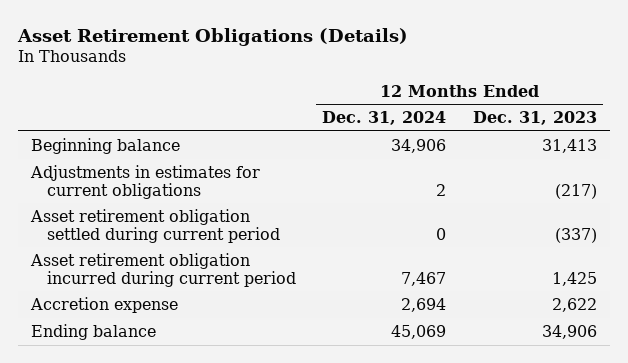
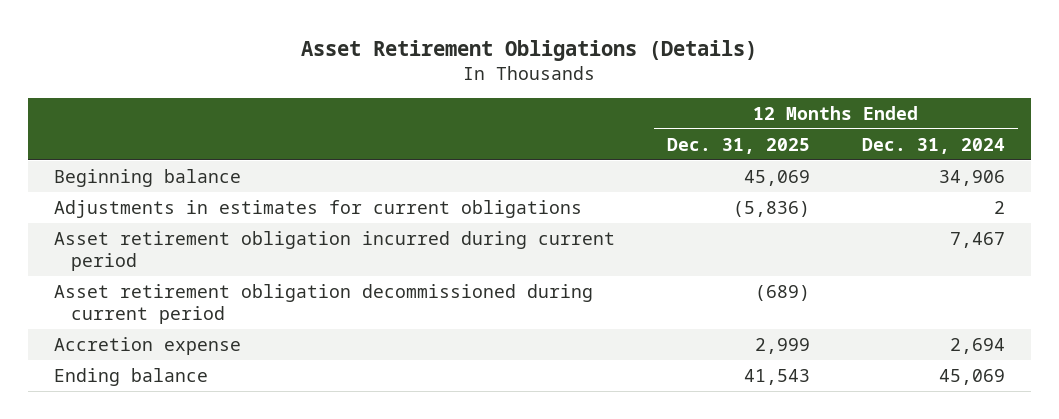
[472,111,597,126] Dec. 31, 2023 -> none
none -> [666,137,810,154] Dec. 31, 2025
[29,208,281,243] Asset retirement obligation settled during current period -> none
none -> [54,283,594,325] Asset retirement obligation decommissioned during current period

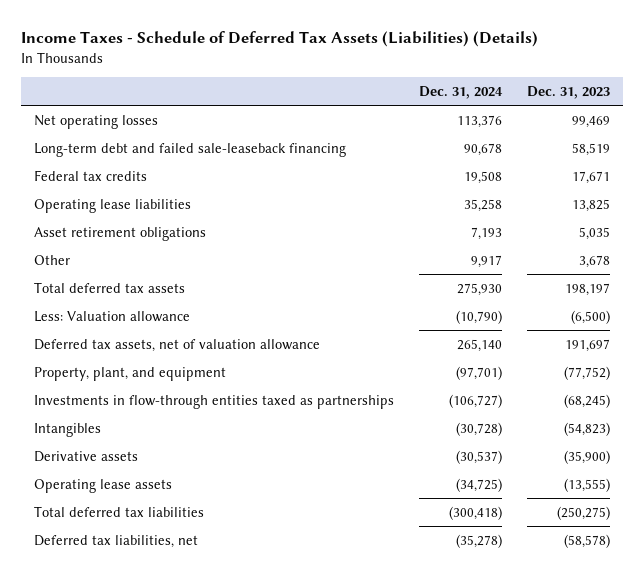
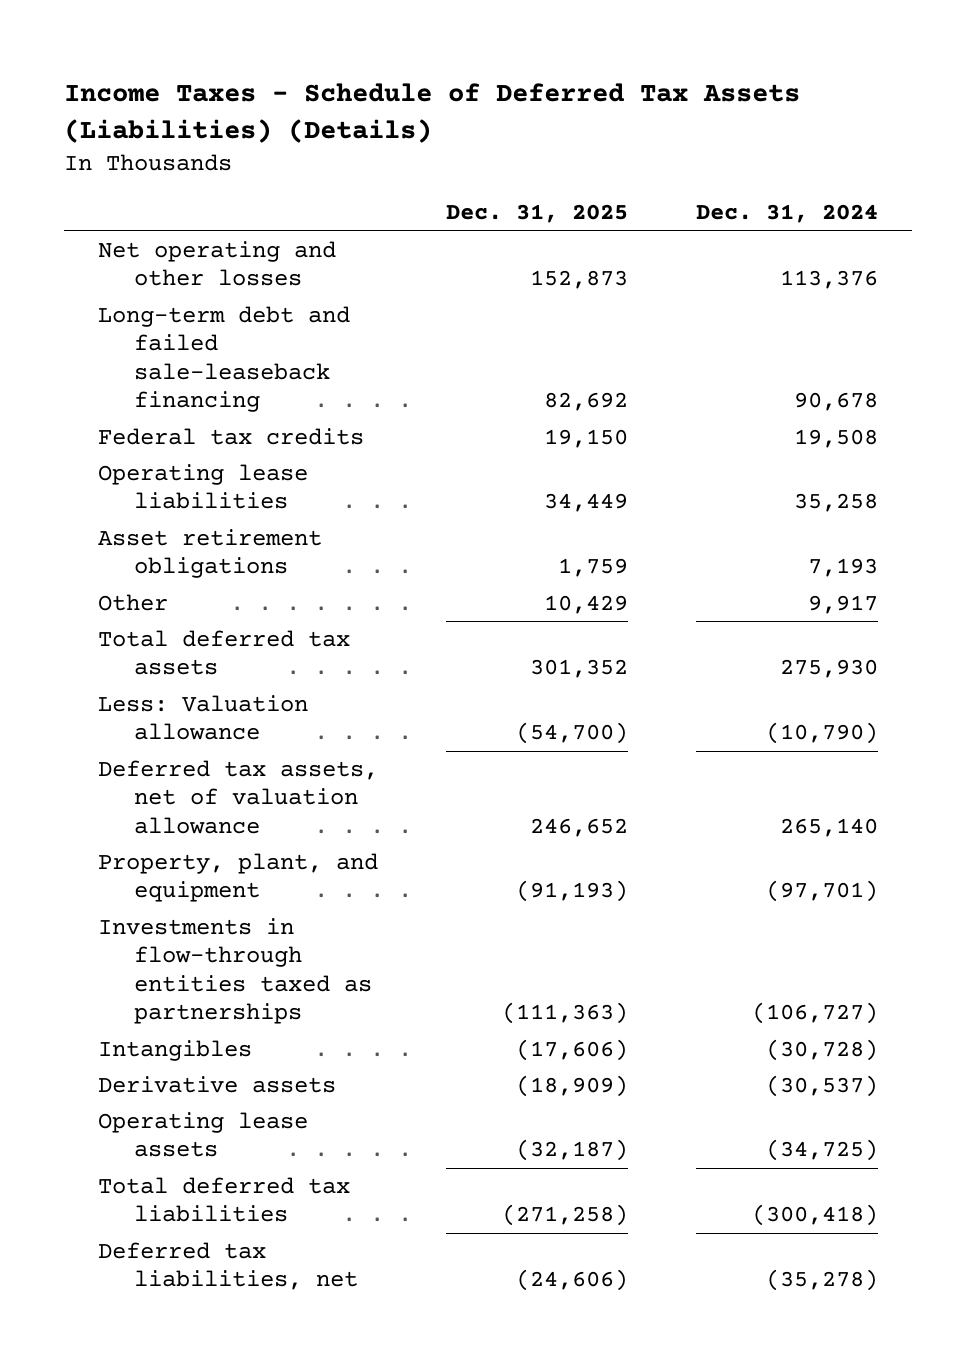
[527,85,611,99] Dec. 31, 2023 -> none
none -> [446,204,629,224] Dec. 31, 2025
[33,114,158,129] Net operating losses -> [98,241,337,287] Net operating and other losses

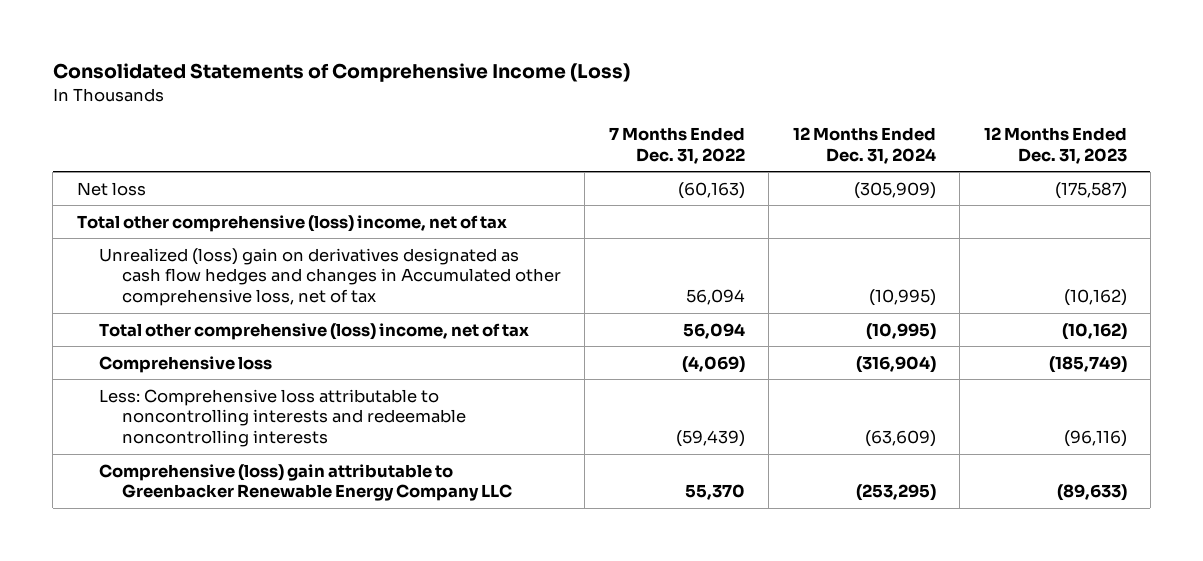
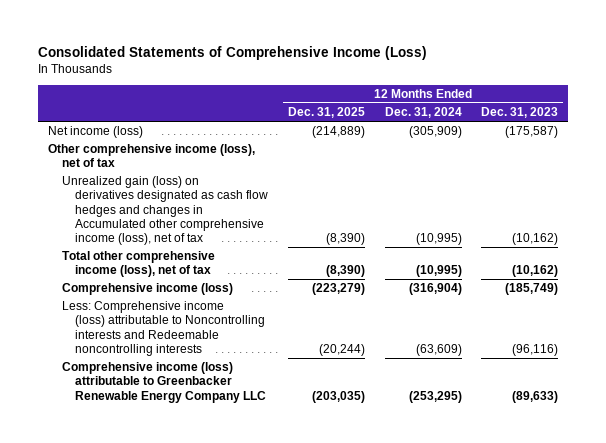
[608,127,745,164] 7 Months Ended Dec. 31, 2022 -> none
none -> [288,107,366,119] Dec. 31, 2025
[76,181,146,196] Net loss -> [47,126,143,139] Net income (loss)
[76,214,507,232] Total other comprehensive (loss) income, net of tax -> [47,144,255,168] Other comprehensive income (loss), net of tax
[99,247,561,307] Unrealized (loss) gain on derivatives designated as cash flow hedges and changes in Accumulated other comprehensive loss, net of tax -> [61,176,269,246] Unrealized gain (loss) on derivatives designated as cash flow hedges and changes in Accumulated other comprehensive income (loss), net of tax
[99,322,530,340] Total other comprehensive (loss) income, net of tax -> [61,251,215,278] Total other comprehensive income (loss), net of tax
[99,355,273,373] Comprehensive loss -> [61,283,233,296] Comprehensive income (loss)
[99,388,466,448] Less: Comprehensive loss attributable to noncontrolling interests and redeemable noncontrolling interests -> [61,301,266,356] Less: Comprehensive income (loss) attributable to Noncontrolling interests and Redeemable noncontrolling interests
[99,463,512,502] Comprehensive (loss) gain attributable to Greenbacker Renewable Energy Company LLC -> [61,362,267,403] Comprehensive income (loss) attributable to Greenbacker Renewable Energy Company LLC

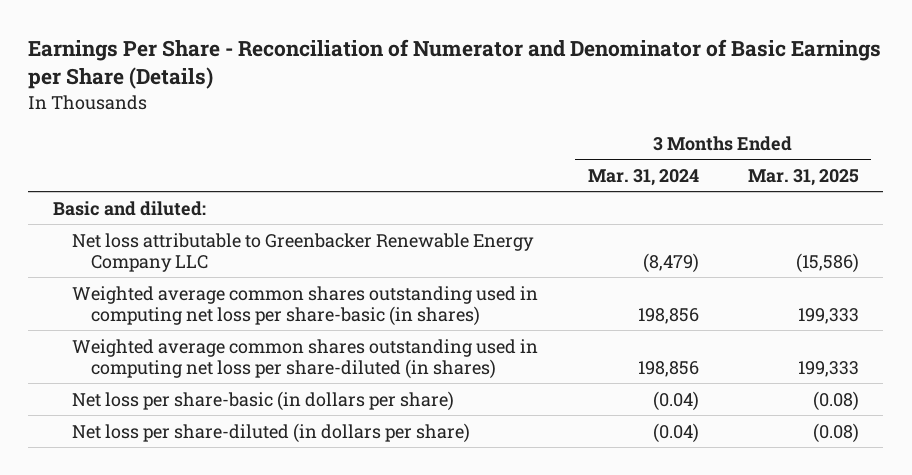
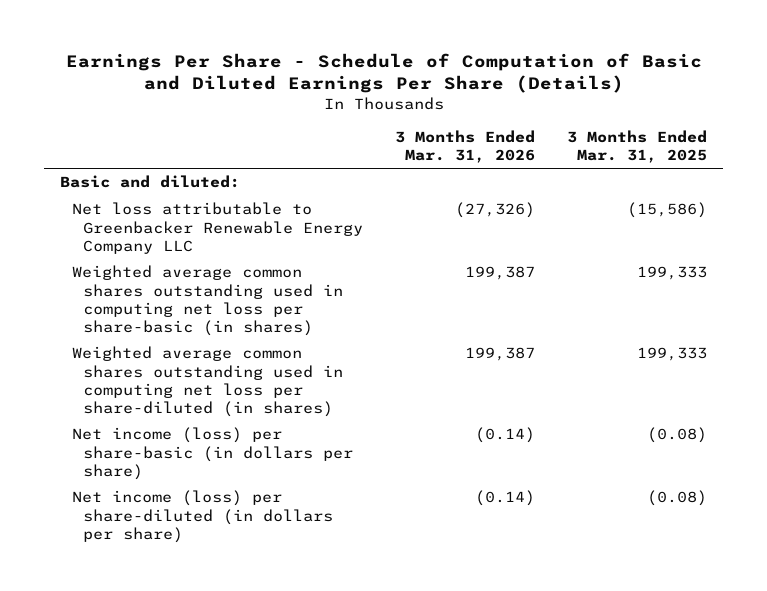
[28,39,882,90] Earnings Per Share - Reconciliation of Numerator and Denominator of Basic Earnings per Share (Details) -> [65,52,702,94] Earnings Per Share - Schedule of Computation of Basic and Diluted Earnings Per Share (Details)
[587,168,699,186] Mar. 31, 2024 -> none
none -> [395,129,536,164] 3 Months Ended Mar. 31, 2026
[72,390,455,411] Net loss per share-basic (in dollars per share) -> [71,427,354,480] Net income (loss) per share-basic (in dollars per share)
[72,422,471,443] Net loss per share-diluted (in dollars per share) -> [71,490,334,543] Net income (loss) per share-diluted (in dollars per share)

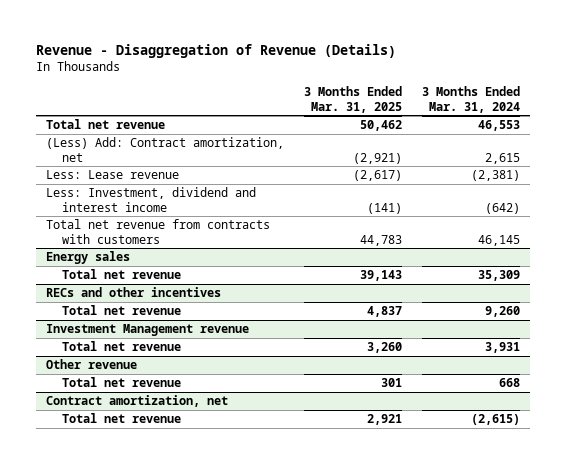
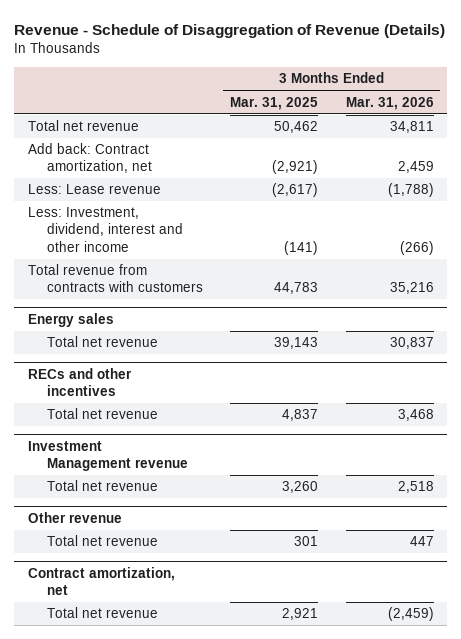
[36,44,397,59] Revenue - Disaggregation of Revenue (Details) -> [14,24,446,39] Revenue - Schedule of Disaggregation of Revenue (Details)
[422,86,521,113] 3 Months Ended Mar. 31, 2024 -> none
none -> [345,96,434,110] Mar. 31, 2026
[46,137,285,162] (Less) Add: Contract amortization, net -> [27,143,152,174] Add back: Contract amortization, net
[46,187,257,212] Less: Investment, dividend and interest income -> [27,207,183,252] Less: Investment, dividend, interest and other income
[46,219,271,244] Total net revenue from contracts with customers -> [27,264,203,293] Total revenue from contracts with customers

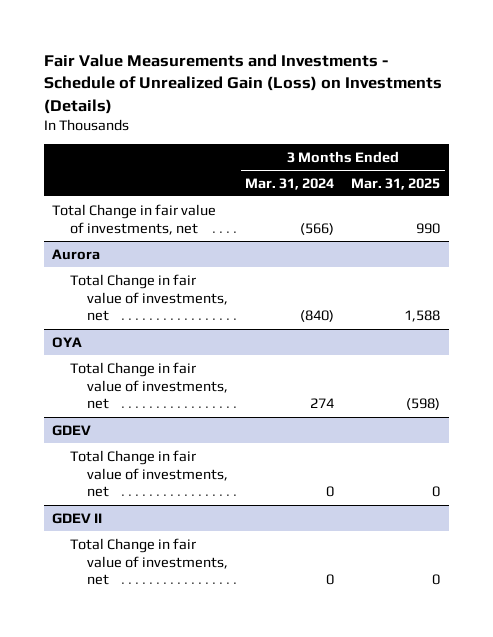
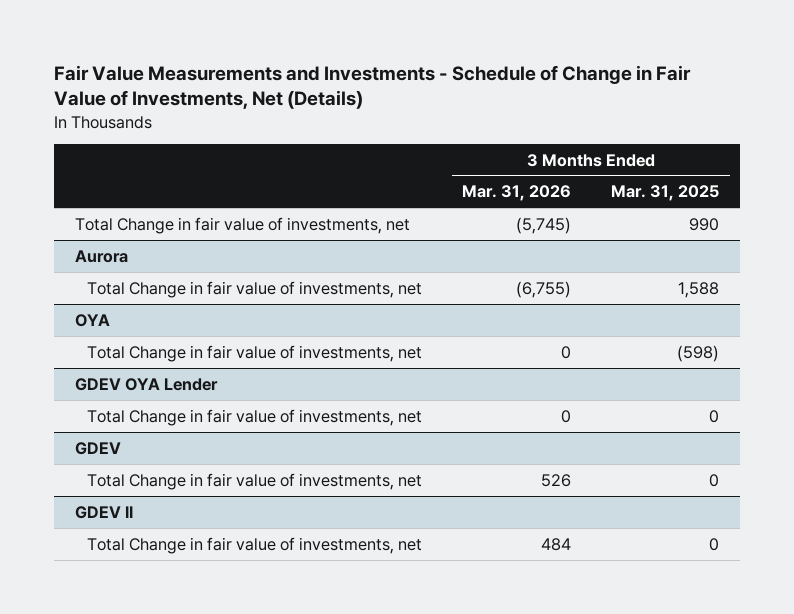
[43,53,442,114] Fair Value Measurements and Investments - Schedule of Unrealized Gain (Loss) on Investments (Details) -> [54,64,692,110] Fair Value Measurements and Investments - Schedule of Change in Fair Value of Investments, Net (Details)
[245,177,335,190] Mar. 31, 2024 -> none
none -> [462,185,572,202] Mar. 31, 2026
none -> [74,377,218,391] GDEV OYA Lender
none -> [87,408,423,426] Total Change in fair value of investments, net

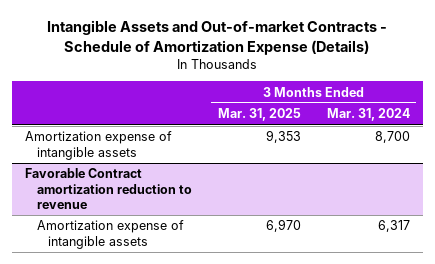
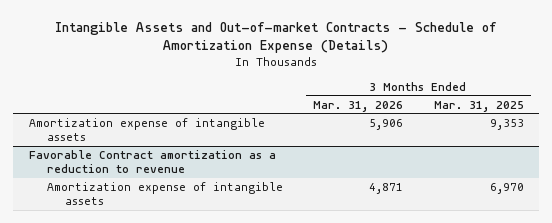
[326,108,410,122] Mar. 31, 2024 -> none
none -> [313,100,404,112] Mar. 31, 2026
[25,168,192,209] Favorable Contract amortization reduction to revenue -> [28,150,276,174] Favorable Contract amortization as a reduction to revenue

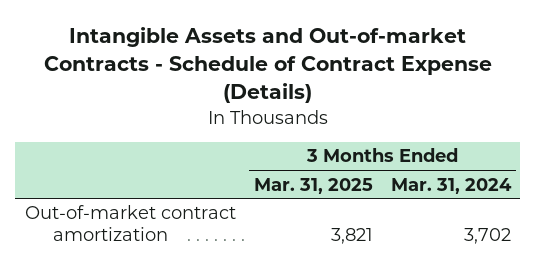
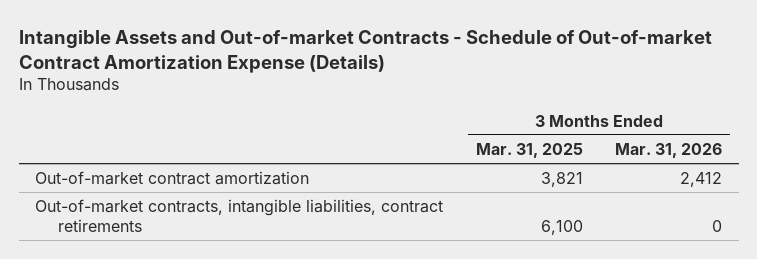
[43,27,492,104] Intangible Assets and Out-of-market Contracts - Schedule of Contract Expense (Details) -> [18,29,712,73] Intangible Assets and Out-of-market Contracts - Schedule of Out-of-market Contract Amortization Expense (Details)
[391,177,513,194] Mar. 31, 2024 -> none
none -> [615,142,723,158] Mar. 31, 2026
none -> [35,199,444,232] Out-of-market contracts, intangible liabilities, contract retirements

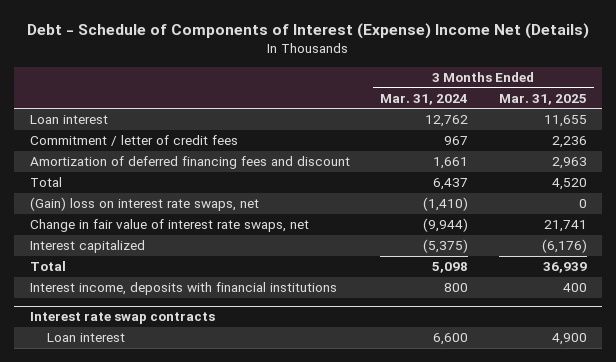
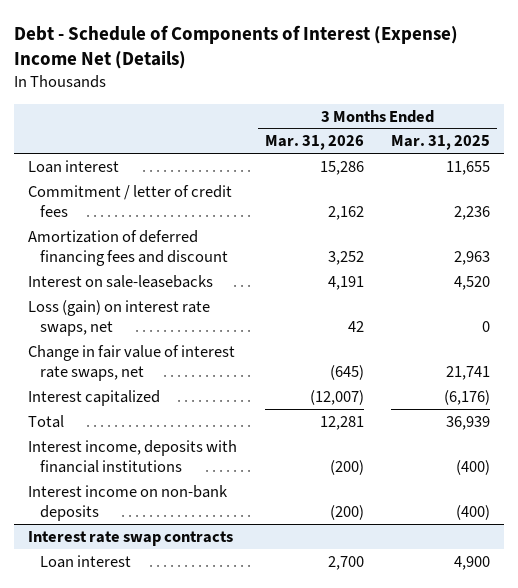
[380,93,469,105] Mar. 31, 2024 -> none
none -> [264,135,364,151] Mar. 31, 2026
[29,177,62,188] Total -> [28,274,214,288] Interest on sale-leasebacks
[29,197,259,212] (Gain) loss on interest rate swaps, net -> [28,299,211,336] Loss (gain) on interest rate swaps, net
[562,283,587,293] 400 -> [456,459,491,475] (400)
none -> [28,484,229,521] Interest income on non-bank deposits

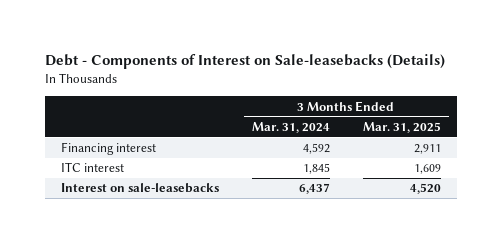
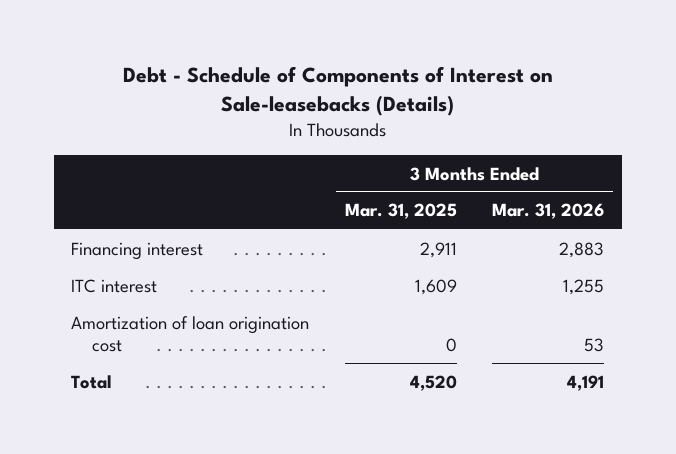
[44,54,445,70] Debt - Components of Interest on Sale-leasebacks (Details) -> [122,66,553,117] Debt - Schedule of Components of Interest on Sale-leasebacks (Details)
[251,121,330,133] Mar. 31, 2024 -> none
none -> [492,203,605,220] Mar. 31, 2026
none -> [71,315,310,352] Amortization of loan origination cost
[61,183,220,194] Interest on sale-leasebacks -> [71,374,113,389] Total

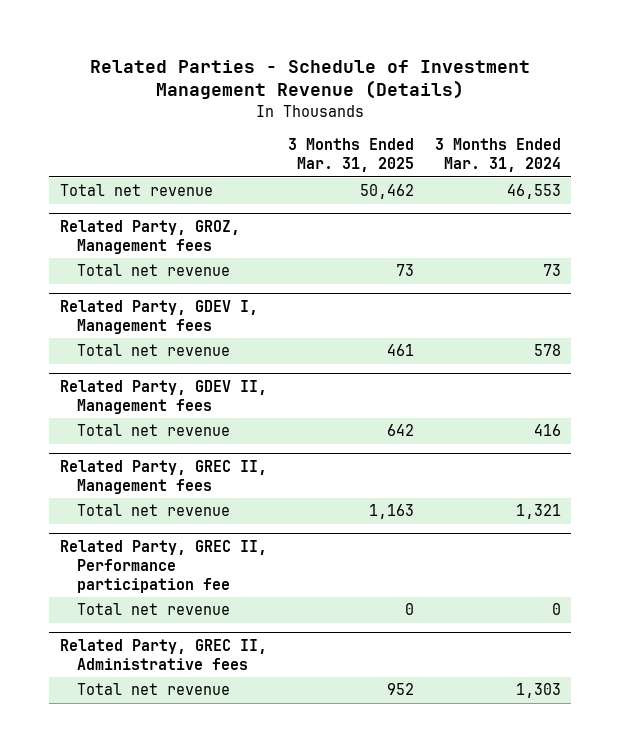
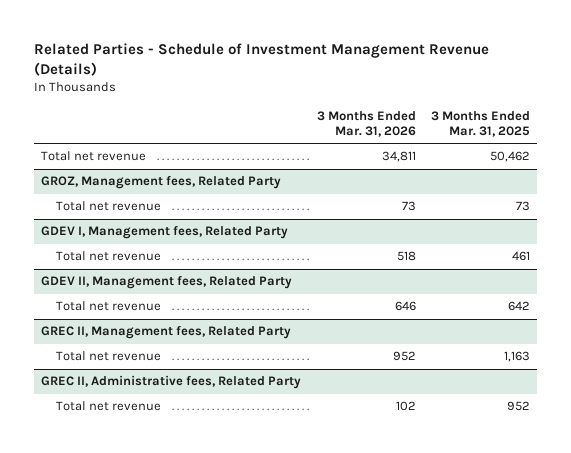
[434,138,561,173] 3 Months Ended Mar. 31, 2024 -> none
none -> [316,111,416,138] 3 Months Ended Mar. 31, 2026
[59,219,240,254] Related Party, GROZ, Management fees -> [41,175,282,190] GROZ, Management fees, Related Party
[59,299,258,334] Related Party, GDEV I, Management fees -> [41,225,289,240] GDEV I, Management fees, Related Party
[59,379,267,414] Related Party, GDEV II, Management fees -> [41,275,293,290] GDEV II, Management fees, Related Party
[59,459,267,494] Related Party, GREC II, Management fees -> [41,325,292,340] GREC II, Management fees, Related Party
[59,539,267,593] Related Party, GREC II, Performance participation fee -> none
[76,603,230,616] Total net revenue -> none
[59,638,267,670] Related Party, GREC II, Administrative fees -> [41,375,302,390] GREC II, Administrative fees, Related Party

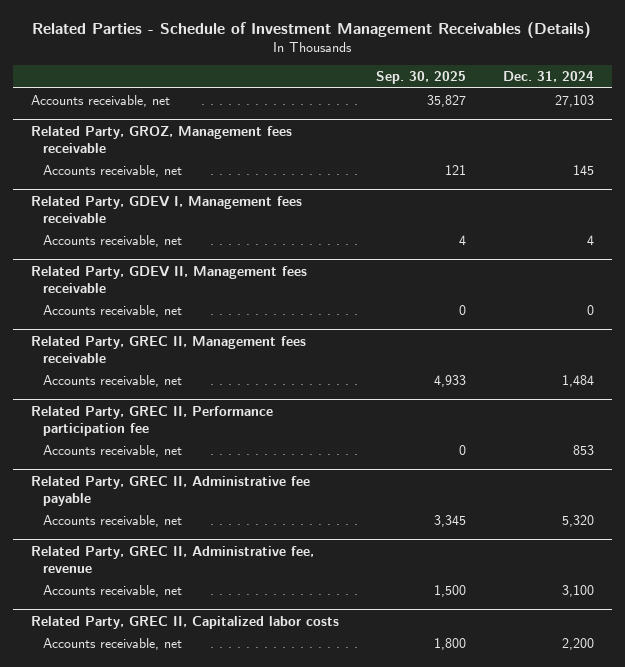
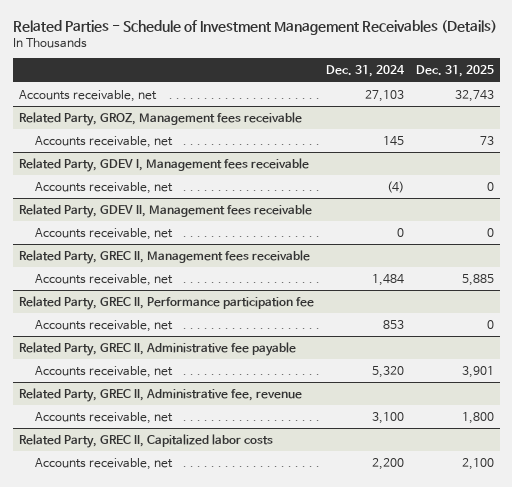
[375,71,466,85] Sep. 30, 2025 -> none
none -> [415,65,494,78] Dec. 31, 2025
[586,234,594,245] 4 -> [386,180,404,193] (4)

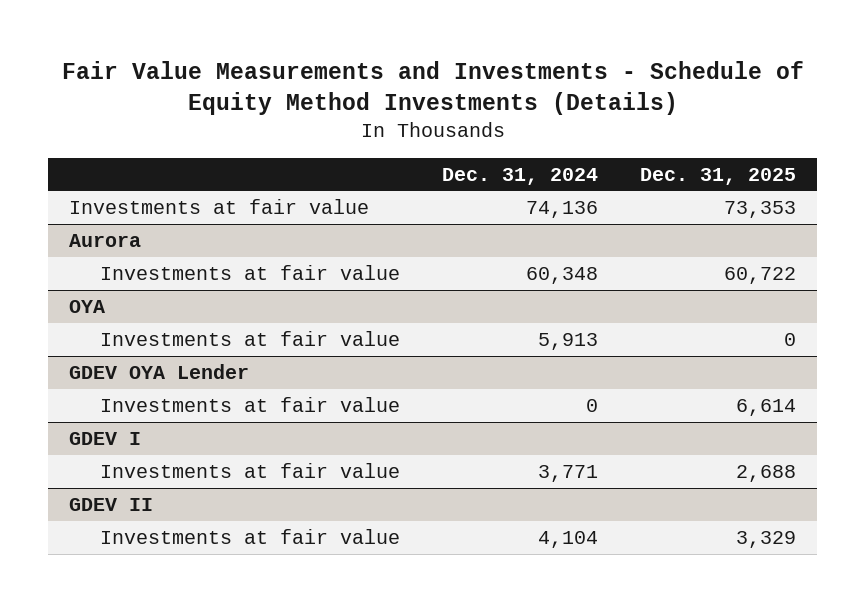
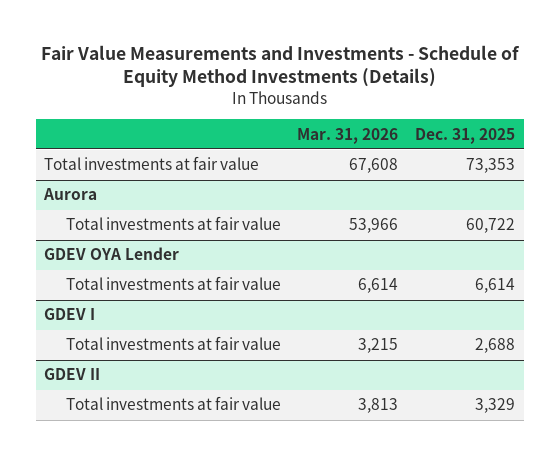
[442,167,599,185] Dec. 31, 2024 -> none
none -> [297,127,399,144] Mar. 31, 2026
[68,199,369,215] Investments at fair value -> [44,156,260,171] Total investments at fair value
[68,300,105,314] OYA -> none
[100,331,401,347] Investments at fair value -> none
[100,265,401,281] Investments at fair value -> [65,216,281,231] Total investments at fair value
[100,397,401,413] Investments at fair value -> [65,276,281,291] Total investments at fair value
[100,463,401,479] Investments at fair value -> [65,336,281,351] Total investments at fair value
[100,529,401,545] Investments at fair value -> [65,396,281,411] Total investments at fair value

